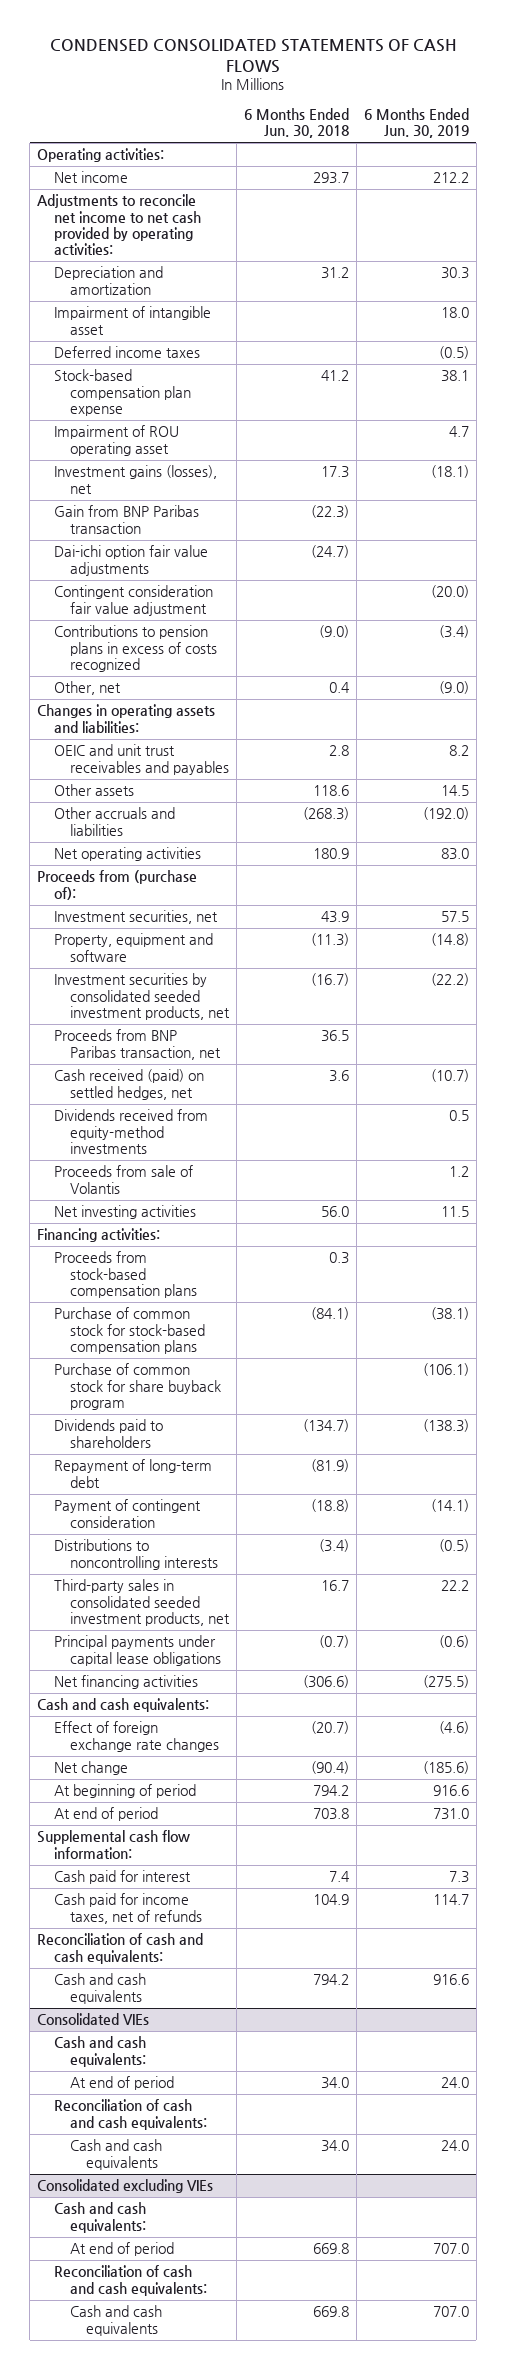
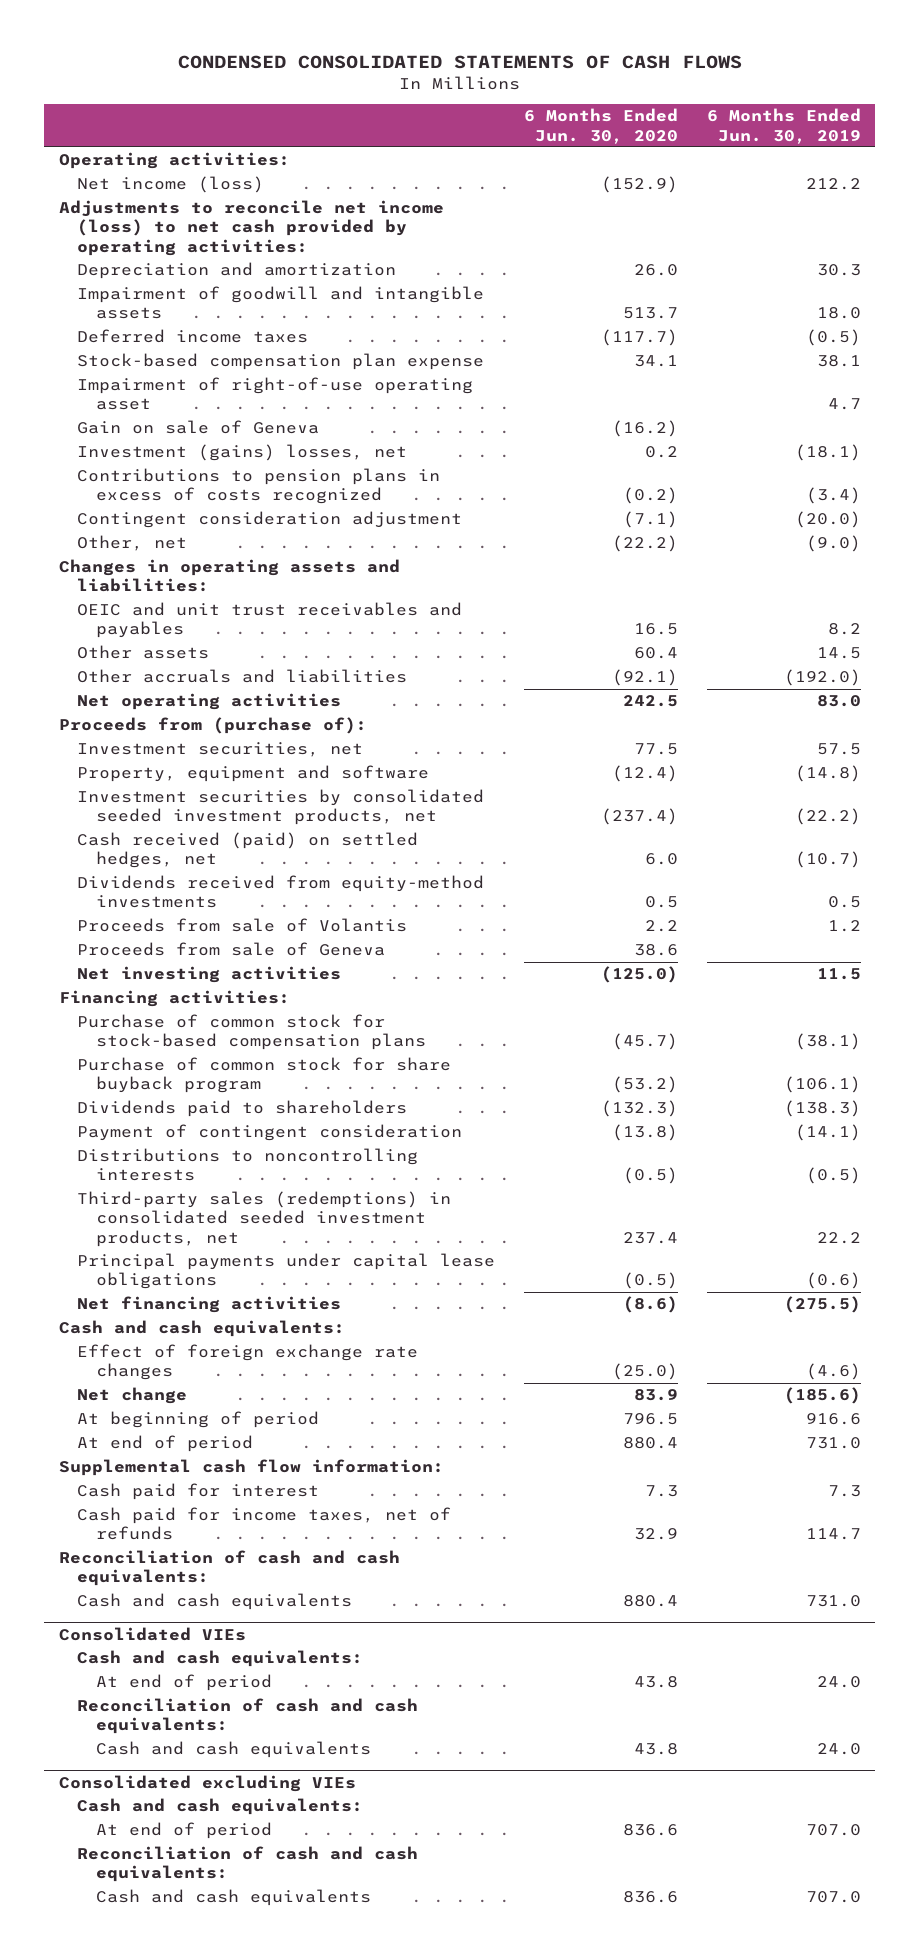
[243,108,349,139] 6 Months Ended Jun. 30, 2018 -> none
none -> [524,108,679,144] 6 Months Ended Jun. 30, 2020
[53,171,128,184] Net income -> [77,176,265,194] Net income (loss)
[37,194,201,255] Adjustments to reconcile net income to net cash provided by operating activities: -> [58,200,444,256] Adjustments to reconcile net income (loss) to net cash provided by operating activities:
[53,306,211,335] Impairment of intangible asset -> [77,286,485,320] Impairment of goodwill and intangible assets
[53,505,199,534] Gain from BNP Paribas transaction -> none
[53,545,208,576] Dai-ichi option fair value adjustments -> none
[53,585,213,616] Contingent consideration fair value adjustment -> none
[53,425,179,456] Impairment of ROU operating asset -> [77,377,474,411] Impairment of right-of-use operating asset
none -> [77,420,320,435] Gain on sale of Geneva
[53,465,217,494] Investment gains (losses), net -> [77,444,408,462] Investment (gains) losses, net
none -> [77,511,463,529] Contingent consideration adjustment
[53,1029,221,1060] Proceeds from BNP Paribas transaction, net -> none
none -> [77,942,386,957] Proceeds from sale of Geneva
[53,1251,197,1298] Proceeds from stock-based compensation plans -> none
[53,1459,212,1488] Repayment of long-term debt -> none
[53,1579,230,1626] Third-party sales in consolidated seeded investment products, net -> [77,1191,452,1247] Third-party sales (redemptions) in consolidated seeded investment products, net
[432,1974,469,1986] 916.6 -> [806,1595,862,1608] 731.0

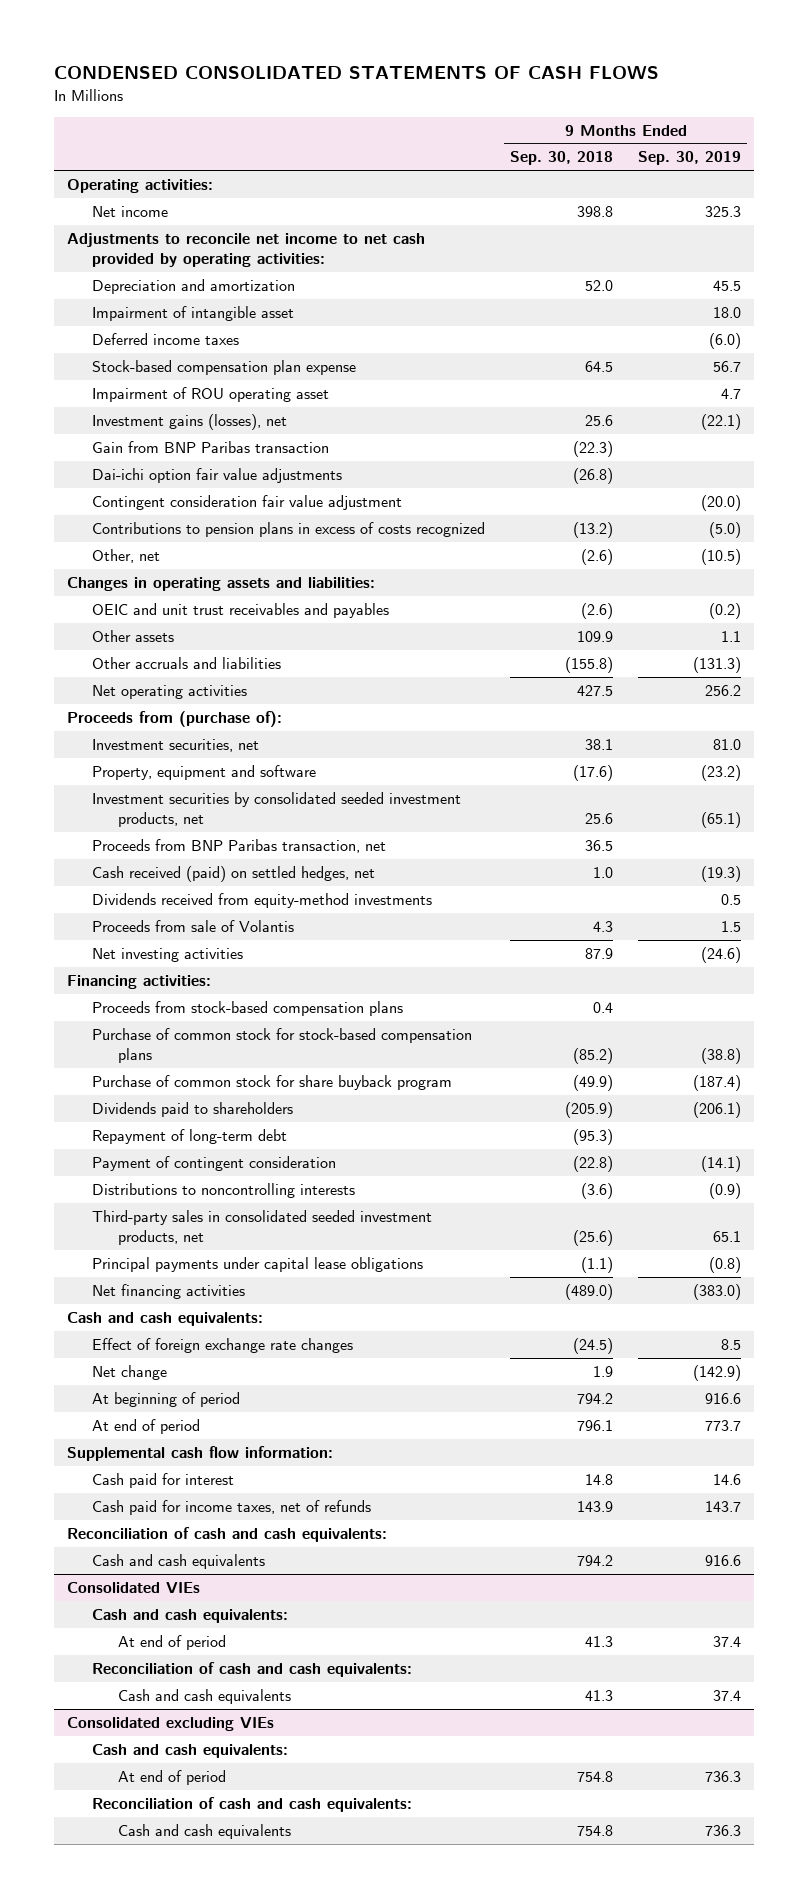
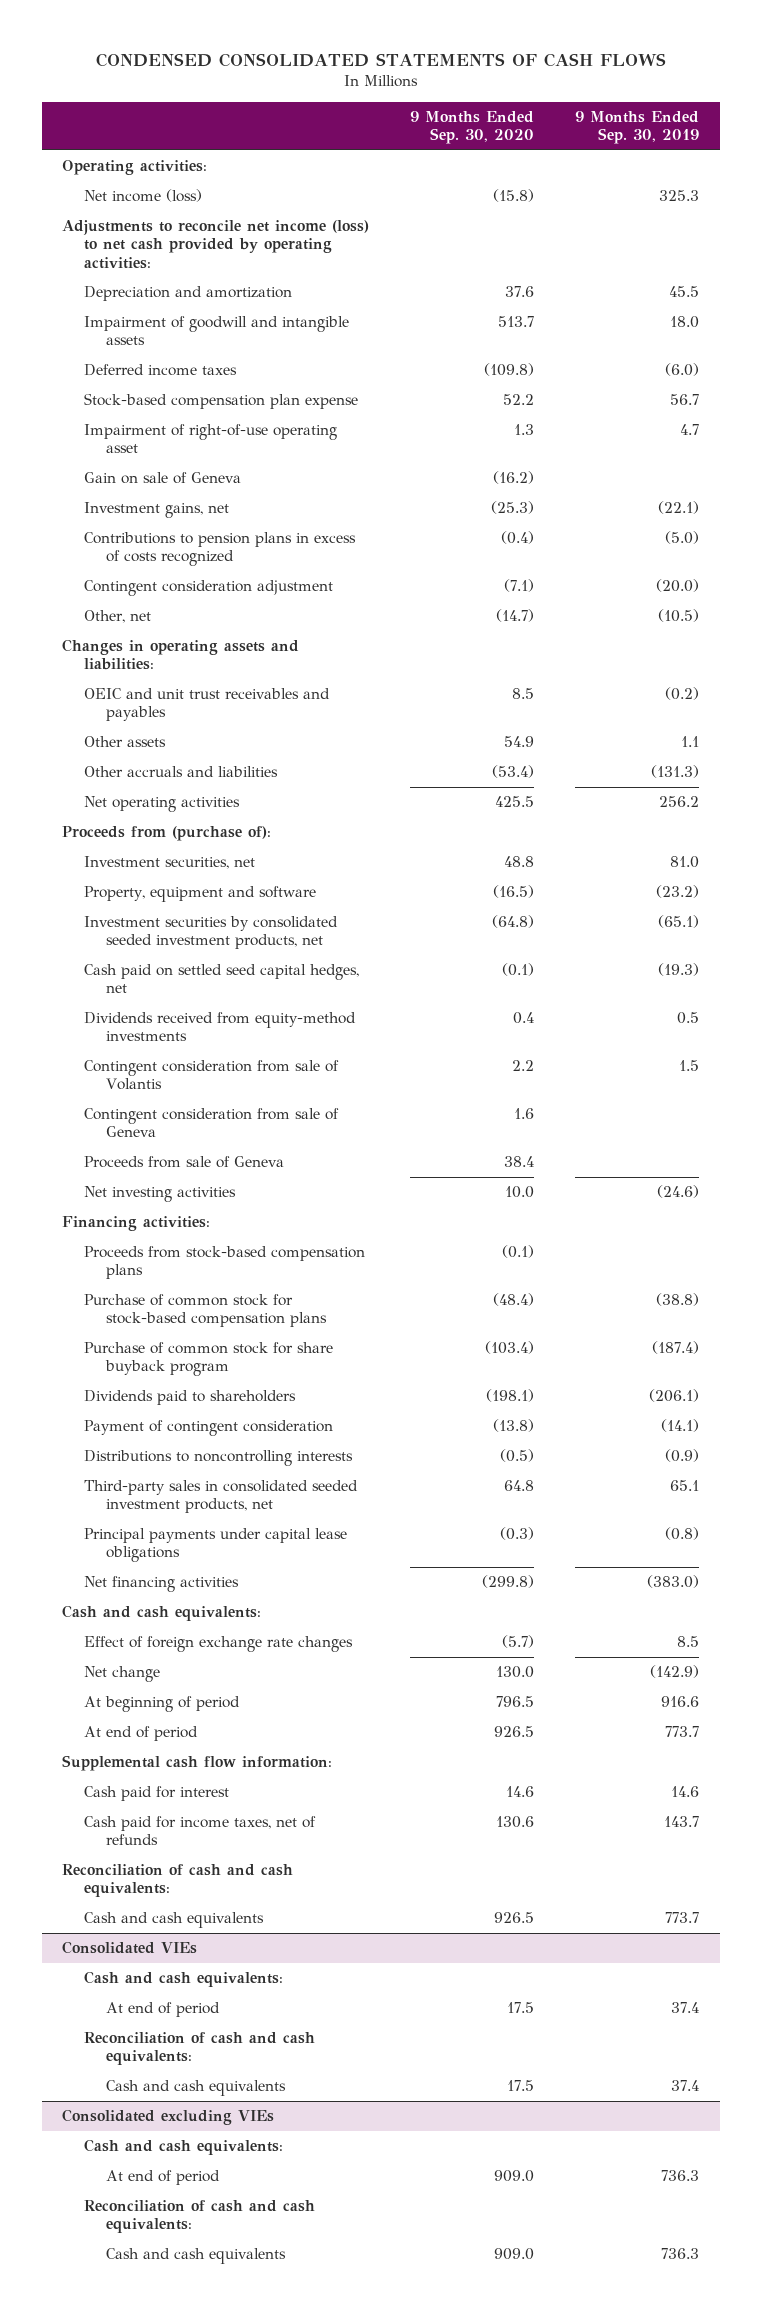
[510,151,614,166] Sep. 30, 2018 -> none
none -> [410,110,535,145] 9 Months Ended Sep. 30, 2020
[92,205,169,217] Net income -> [84,189,203,203] Net income (loss)
[66,232,425,268] Adjustments to reconcile net income to net cash provided by operating activities: -> [62,220,370,269] Adjustments to reconcile net income (loss) to net cash provided by operating activities:
[92,305,295,321] Impairment of intangible asset -> [84,316,350,346] Impairment of goodwill and intangible assets
[92,440,330,453] Gain from BNP Paribas transaction -> none
[92,467,343,483] Dai-ichi option fair value adjustments -> none
[92,494,403,510] Contingent consideration fair value adjustment -> none
[92,386,330,402] Impairment of ROU operating asset -> [84,424,338,454] Impairment of right-of-use operating asset
none -> [84,472,242,485] Gain on sale of Geneva
[92,413,288,430] Investment gains (losses), net -> [84,502,230,519] Investment gains, net
none -> [84,580,334,597] Contingent consideration adjustment
[92,838,387,853] Proceeds from BNP Paribas transaction, net -> none
[92,865,376,882] Cash received (paid) on settled hedges, net -> [84,964,360,994] Cash paid on settled seed capital hedges, net
[92,919,295,932] Proceeds from sale of Volantis -> [84,1060,340,1091] Contingent consideration from sale of Volantis
none -> [84,1108,340,1138] Contingent consideration from sale of Geneva
none -> [84,1156,285,1169] Proceeds from sale of Geneva
[92,1128,288,1144] Repayment of long-term debt -> none
[705,1554,742,1566] 916.6 -> [665,1912,700,1924] 773.7

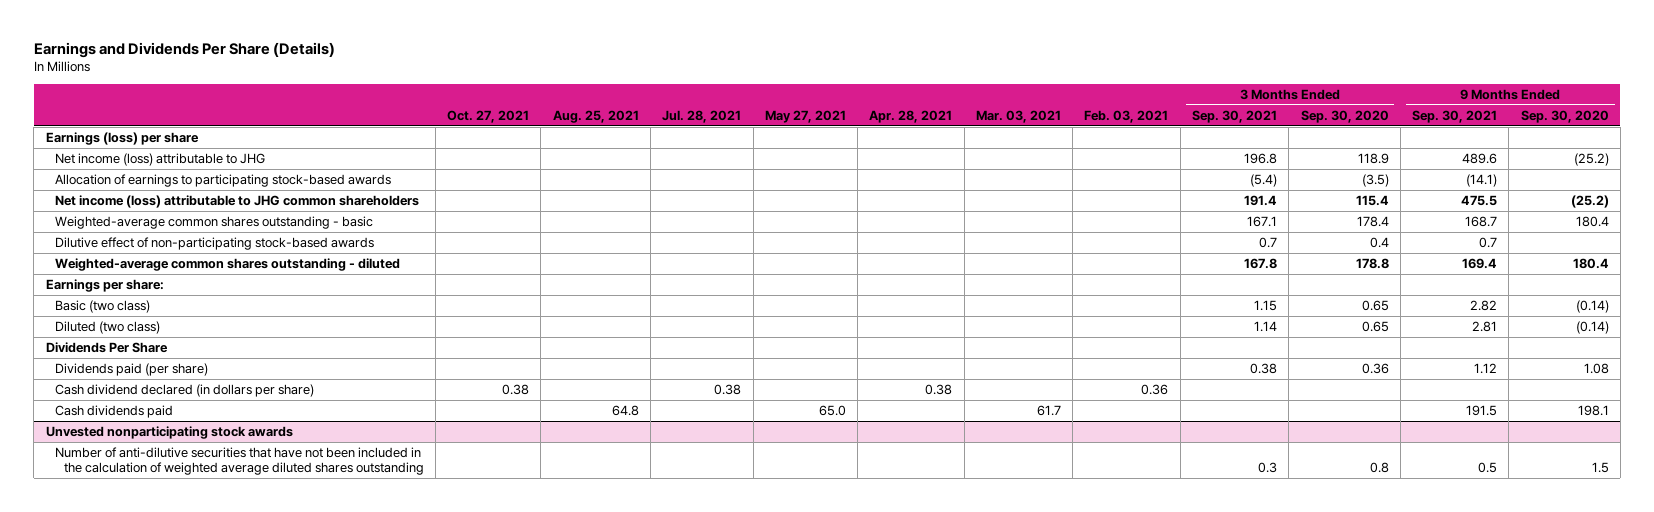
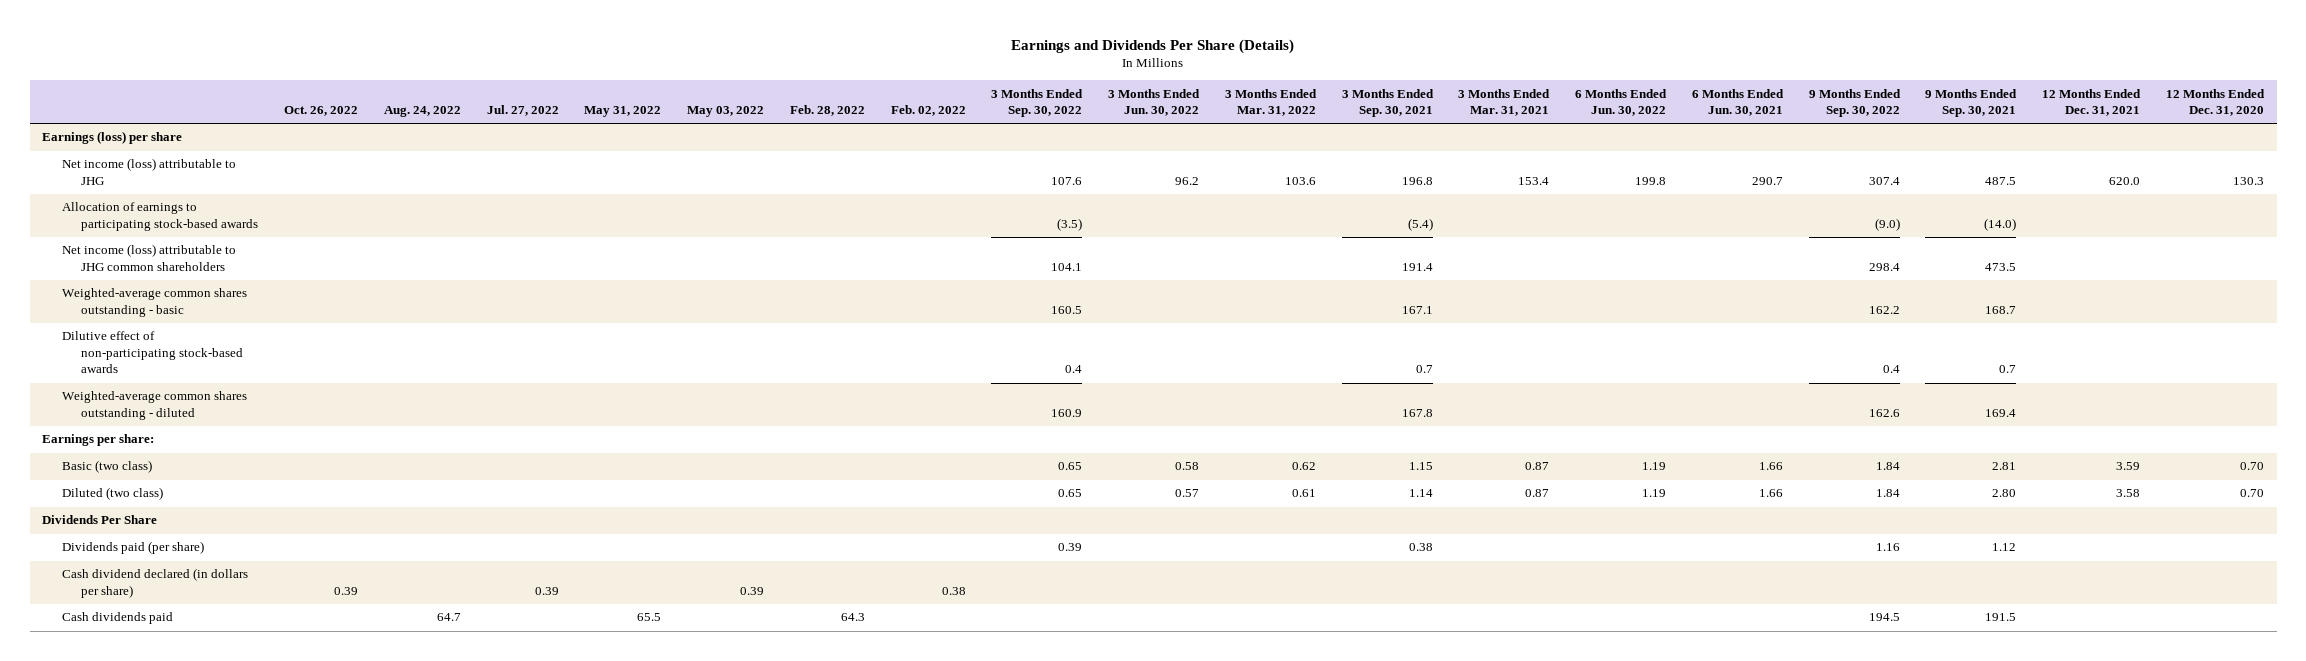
[447,109,530,123] Oct. 27, 2021 -> none
[552,109,639,123] Aug. 25, 2021 -> none
[662,109,742,123] Jul. 28, 2021 -> none
[764,109,846,123] May 27, 2021 -> none
[869,109,953,123] Apr. 28, 2021 -> none
[975,109,1061,123] Mar. 03, 2021 -> none
[1084,109,1169,123] Feb. 03, 2021 -> none
[1300,109,1389,123] Sep. 30, 2020 -> none
[1520,109,1609,123] Sep. 30, 2020 -> none
none -> [284,106,359,117] Oct. 26, 2022
none -> [383,106,461,118] Aug. 24, 2022
none -> [486,105,559,117] Jul. 27, 2022
none -> [584,106,662,118] May 31, 2022
none -> [687,106,765,118] May 03, 2022
none -> [789,105,865,117] Feb. 28, 2022
none -> [890,105,966,117] Feb. 02, 2022
none -> [991,88,1084,118] 3 Months Ended Sep. 30, 2022
none -> [1108,88,1201,117] 3 Months Ended Jun. 30, 2022
none -> [1224,88,1317,117] 3 Months Ended Mar. 31, 2022
none -> [1458,88,1551,117] 3 Months Ended Mar. 31, 2021
none -> [1575,88,1668,117] 6 Months Ended Jun. 30, 2022
none -> [1691,88,1784,117] 6 Months Ended Jun. 30, 2021
none -> [1808,88,1901,118] 9 Months Ended Sep. 30, 2022
none -> [2042,88,2142,117] 12 Months Ended Dec. 31, 2021
none -> [2165,88,2265,117] 12 Months Ended Dec. 31, 2020
[1462,152,1498,164] 489.6 -> [1985,176,2017,185] 487.5
[1466,173,1498,187] (14.1) -> [1984,217,2017,231] (14.0)
[1461,194,1498,206] 475.5 -> [1985,262,2017,271] 473.5
[1470,299,1498,311] 2.82 -> [1992,462,2017,471] 2.81
[1472,320,1498,332] 2.81 -> [1992,489,2017,498] 2.80
[45,425,293,439] Unvested nonparticipating stock awards -> none
[54,446,424,476] Number of anti-dilutive securities that have not been included in the calculation of weighted average diluted shares outstanding -> none

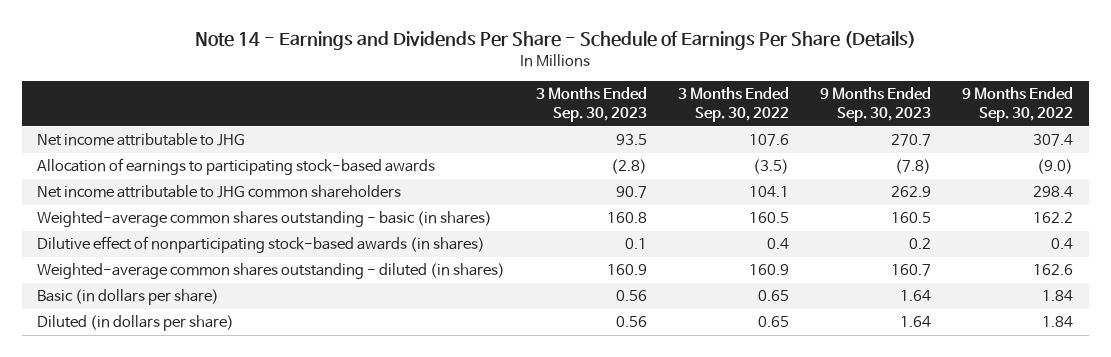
[1011,38,1295,54] Earnings and Dividends Per Share (Details) -> [195,31,917,51] Note 14 - Earnings and Dividends Per Share - Schedule of Earnings Per Share (Details)
[284,106,359,117] Oct. 26, 2022 -> none
[383,106,461,118] Aug. 24, 2022 -> none
[486,105,559,117] Jul. 27, 2022 -> none
[584,106,662,118] May 31, 2022 -> none
[687,106,765,118] May 03, 2022 -> none
[789,105,865,117] Feb. 28, 2022 -> none
[890,105,966,117] Feb. 02, 2022 -> none
[1108,88,1201,117] 3 Months Ended Jun. 30, 2022 -> none
[1224,88,1317,117] 3 Months Ended Mar. 31, 2022 -> none
[1341,88,1434,118] 3 Months Ended Sep. 30, 2021 -> none
[1458,88,1551,117] 3 Months Ended Mar. 31, 2021 -> none
[1575,88,1668,117] 6 Months Ended Jun. 30, 2022 -> none
[1691,88,1784,117] 6 Months Ended Jun. 30, 2021 -> none
[1925,88,2018,118] 9 Months Ended Sep. 30, 2021 -> none
[2042,88,2142,117] 12 Months Ended Dec. 31, 2021 -> none
[2165,88,2265,117] 12 Months Ended Dec. 31, 2020 -> none
none -> [536,87,648,123] 3 Months Ended Sep. 30, 2023
none -> [820,87,932,123] 9 Months Ended Sep. 30, 2023
[42,131,183,145] Earnings (loss) per share -> none
[61,158,236,185] Net income (loss) attributable to JHG -> [37,133,246,147] Net income attributable to JHG
[42,434,155,447] Earnings per share: -> none
[42,515,158,525] Dividends Per Share -> none
[61,541,204,555] Dividends paid (per share) -> none
[61,568,248,598] Cash dividend declared (in dollars per share) -> none
[61,612,173,625] Cash dividends paid -> none
[61,244,236,271] Net income (loss) attributable to JHG common shareholders -> [37,185,402,199] Net income attributable to JHG common shareholders
[61,288,247,317] Weighted-average common shares outstanding - basic -> [37,211,493,228] Weighted-average common shares outstanding - basic (in shares)
[61,331,244,374] Dilutive effect of non-participating stock-based awards -> [37,236,486,254] Dilutive effect of nonparticipating stock-based awards (in shares)
[61,391,247,420] Weighted-average common shares outstanding - diluted -> [37,263,506,280] Weighted-average common shares outstanding - diluted (in shares)
[61,460,152,474] Basic (two class) -> [37,289,220,306] Basic (in dollars per share)
[61,487,163,501] Diluted (two class) -> [37,315,235,332] Diluted (in dollars per share)

